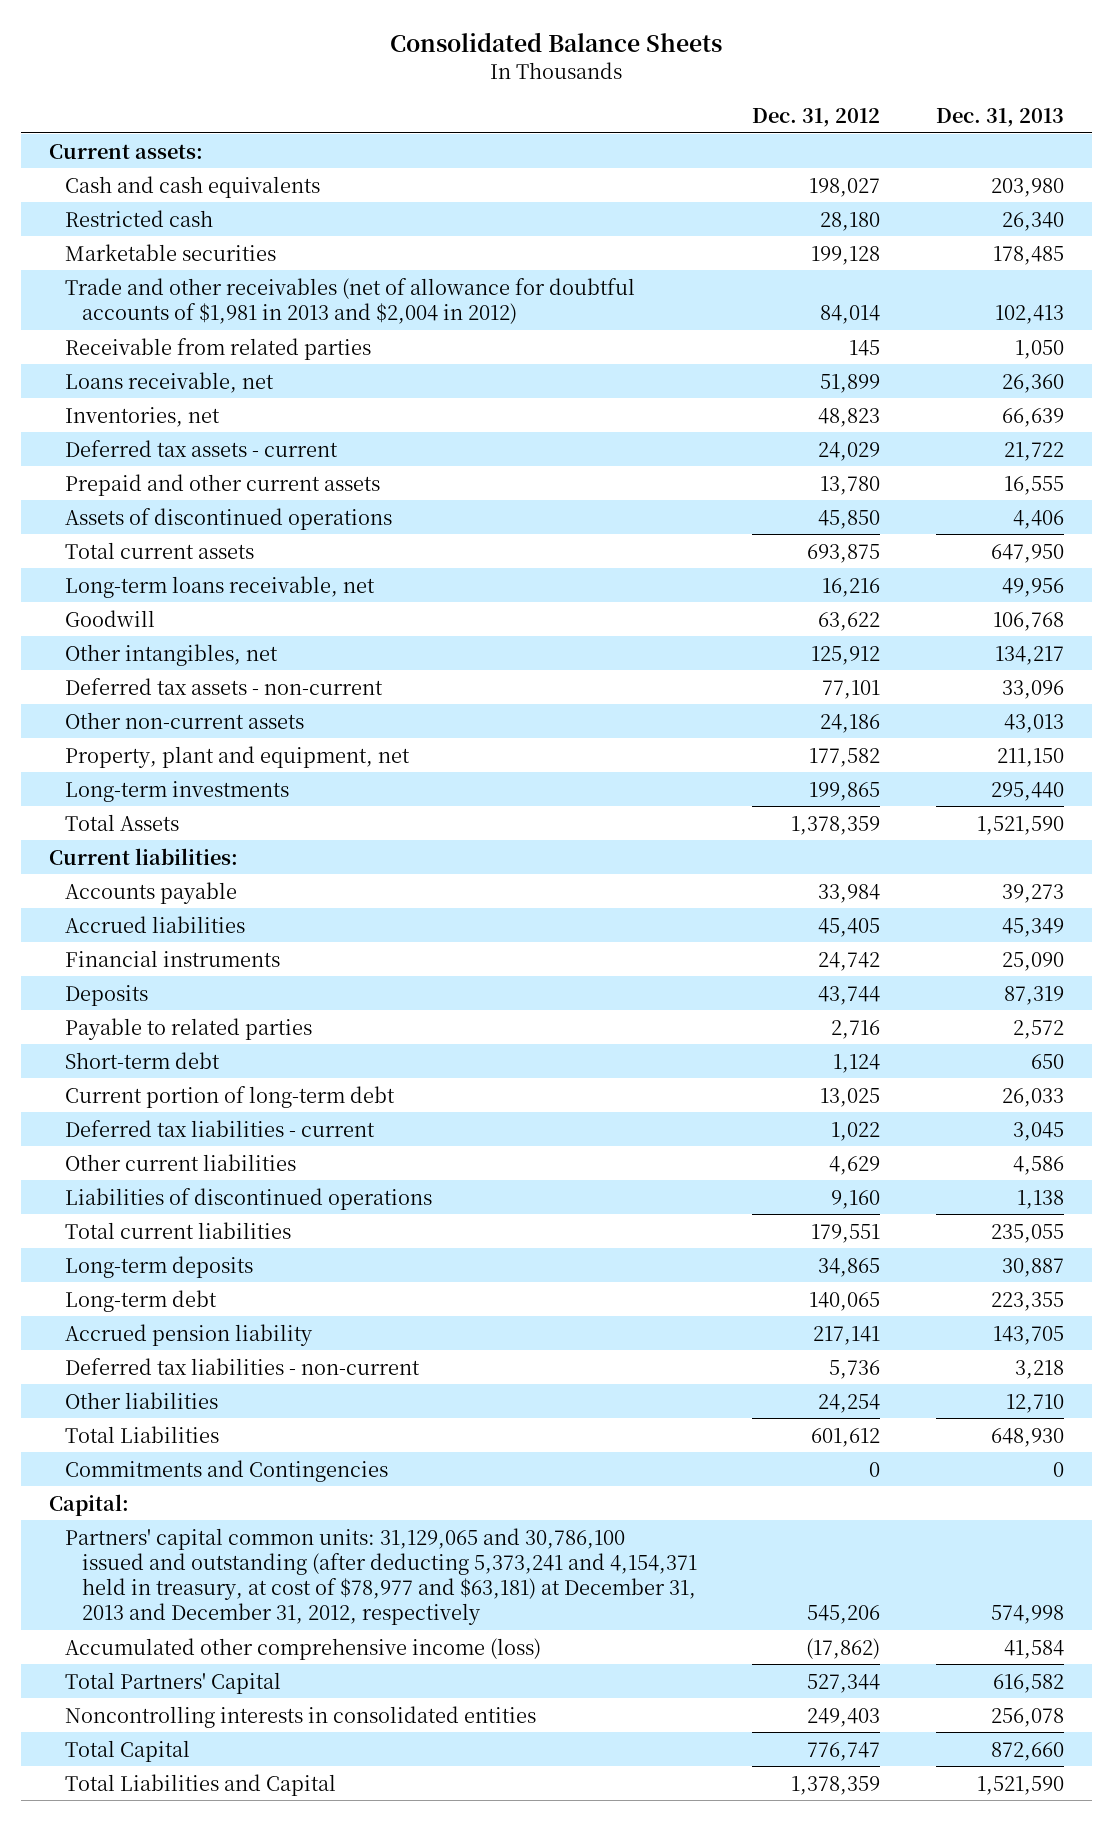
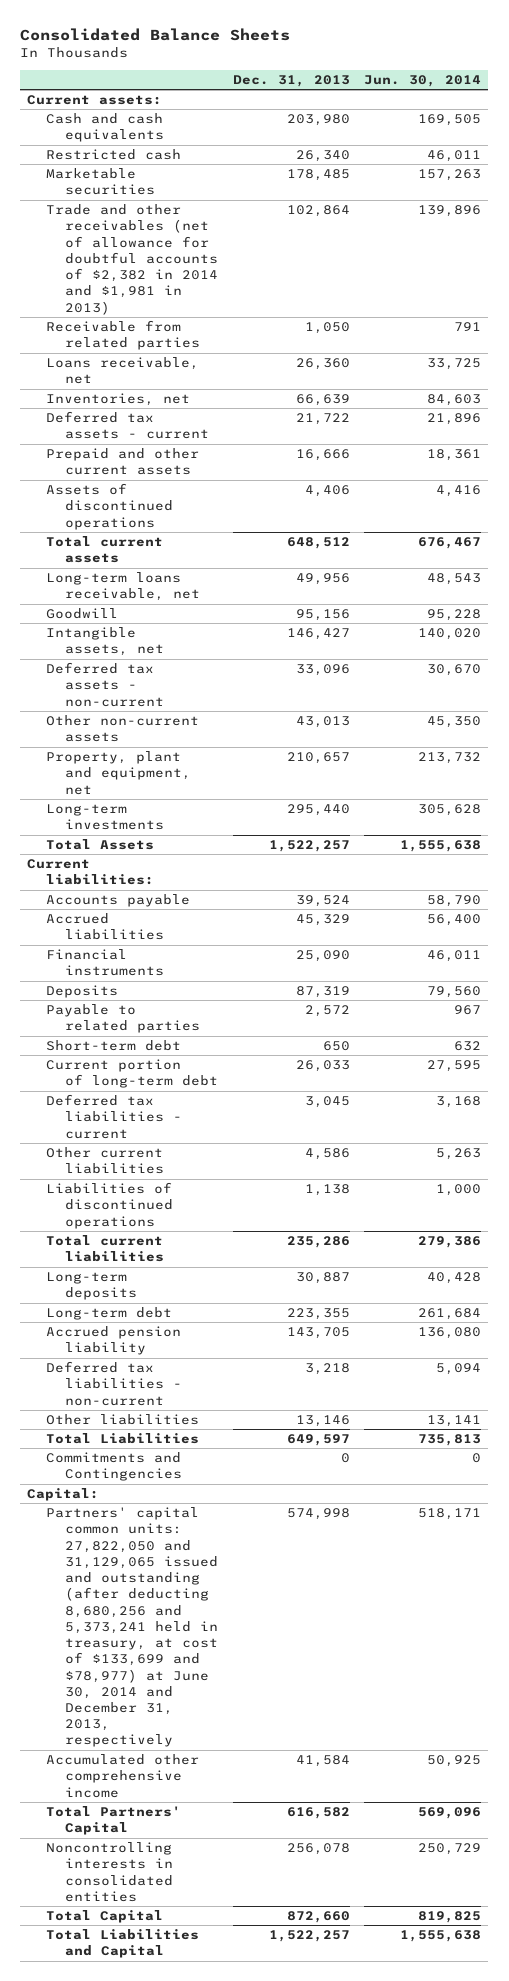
[752,108,881,128] Dec. 31, 2012 -> none
none -> [364,74,482,87] Jun. 30, 2014
[65,277,636,324] Trade and other receivables (net of allowance for doubtful accounts of $1,981 in 2013 and $2,004 in 2012) -> [46,204,219,315] Trade and other receivables (net of allowance for doubtful accounts of $2,382 in 2014 and $1,981 in 2013)
[994,304,1064,324] 102,413 -> [286,205,350,218] 102,864
[1003,475,1064,495] 16,555 -> [295,449,350,462] 16,666
[990,543,1064,563] 647,950 -> [286,537,350,550] 648,512
[992,611,1064,631] 106,768 -> [295,609,350,622] 95,156
[65,643,279,666] Other intangibles, net -> [46,627,165,657] Intangible assets, net
[994,645,1064,665] 134,217 -> [286,628,350,641] 146,427
[996,747,1064,767] 211,150 -> [286,752,350,765] 210,657
[976,815,1064,835] 1,521,590 -> [268,840,350,853] 1,522,257
[1001,883,1064,903] 39,273 -> [295,895,350,908] 39,524
[1001,917,1064,937] 45,349 -> [295,914,350,927] 45,329
[990,1223,1064,1243] 235,055 -> [286,1236,350,1249] 235,286
[1005,1393,1064,1413] 12,710 -> [295,1415,350,1428] 13,146
[990,1427,1064,1447] 648,930 -> [286,1434,350,1447] 649,597
[65,1527,697,1626] Partners' capital common units: 31,129,065 and 30,786,100 issued and outstanding (after deducting 5,373,241 and 4,154,371 held in treasury, at cost of $78,977 and $63,181) at December 31, 2013 and December 31, 2012, respectively -> [46,1507,219,1748] Partners' capital common units: 27,822,050 and 31,129,065 issued and outstanding (after deducting 8,680,256 and 5,373,241 held in treasury, at cost of $133,699 and $78,977) at June 30, 2014 and December 31, 2013, respectively
[65,1637,542,1660] Accumulated other comprehensive income (loss) -> [46,1754,200,1798] Accumulated other comprehensive income
[976,1775,1064,1795] 1,521,590 -> [268,1930,350,1943] 1,522,257

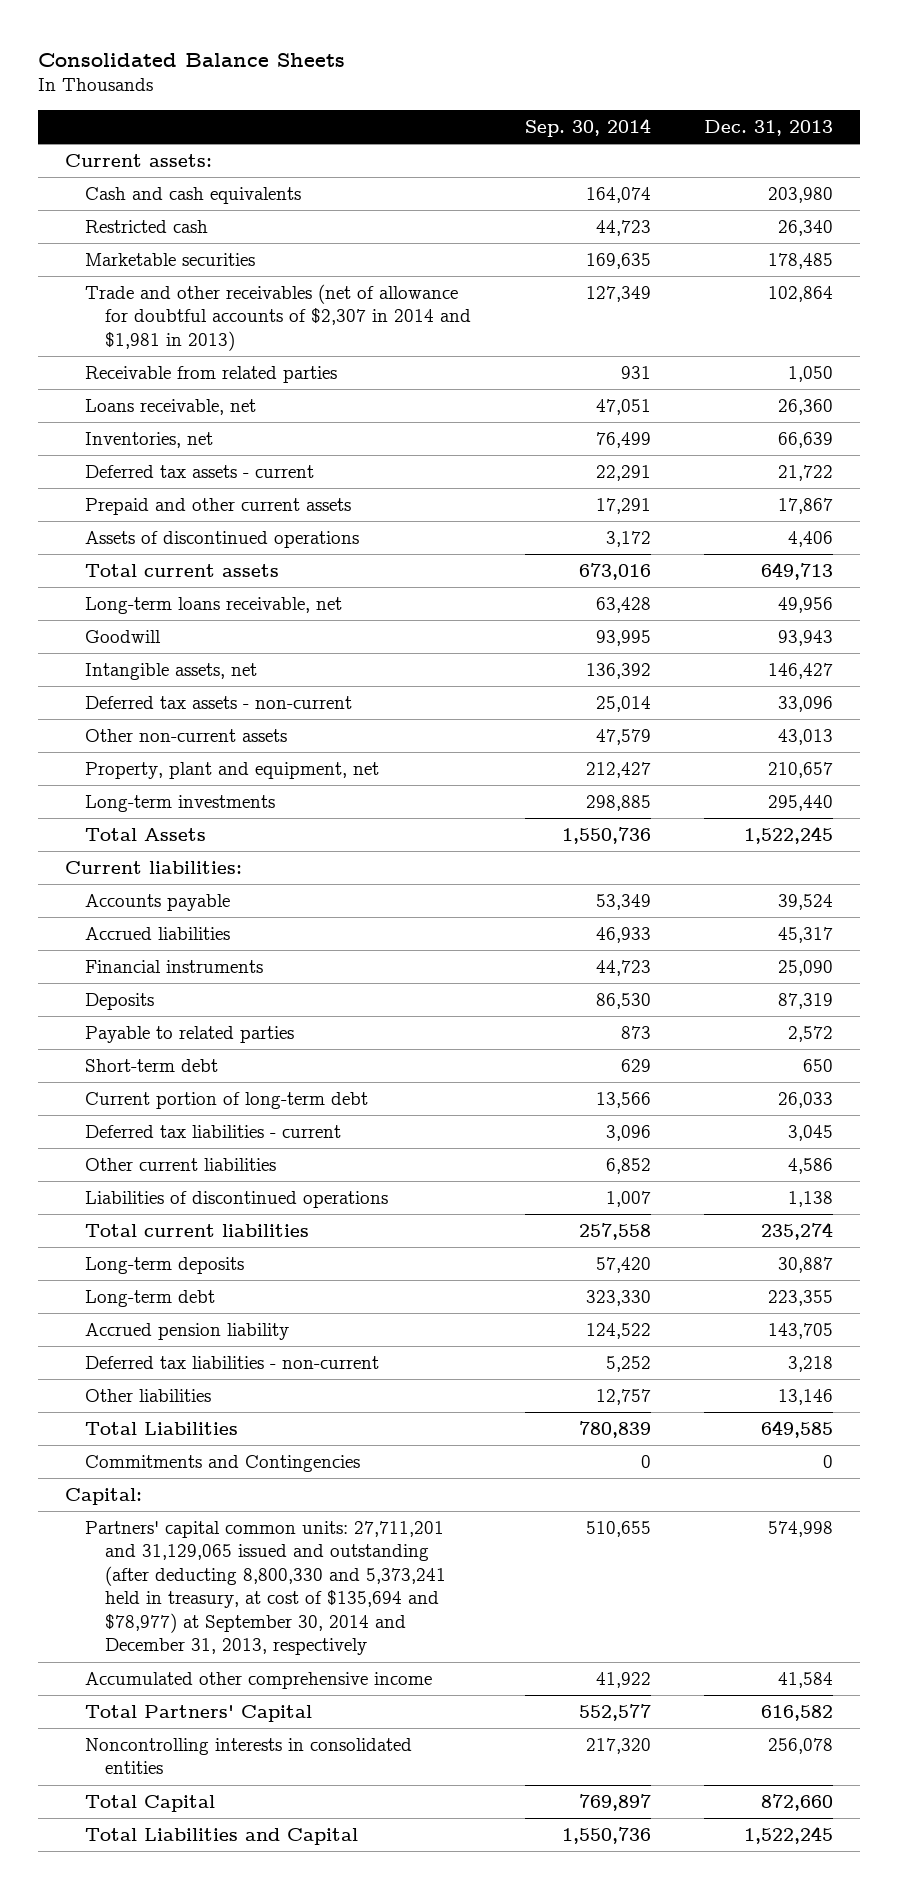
[364,74,482,87] Jun. 30, 2014 -> none
none -> [524,117,651,137] Sep. 30, 2014
[46,204,219,315] Trade and other receivables (net of allowance for doubtful accounts of $2,382 in 2014 and $1,981 in 2013) -> [84,284,471,351] Trade and other receivables (net of allowance for doubtful accounts of $2,307 in 2014 and $1,981 in 2013)
[295,449,350,462] 16,666 -> [778,498,834,515] 17,867
[286,537,350,550] 648,512 -> [761,562,834,581] 649,713
[295,609,350,622] 95,156 -> [778,630,834,647] 93,943
[268,840,350,853] 1,522,257 -> [744,826,834,845] 1,522,245
[295,914,350,927] 45,329 -> [778,927,834,944] 45,317
[286,1236,350,1249] 235,286 -> [761,1222,834,1241] 235,274
[286,1434,350,1447] 649,597 -> [761,1420,834,1439] 649,585
[46,1507,219,1748] Partners' capital common units: 27,822,050 and 31,129,065 issued and outstanding (after deducting 8,680,256 and 5,373,241 held in treasury, at cost of $133,699 and $78,977) at June 30, 2014 and December 31, 2013, respectively -> [84,1521,446,1656] Partners' capital common units: 27,711,201 and 31,129,065 issued and outstanding (after deducting 8,800,330 and 5,373,241 held in treasury, at cost of $135,694 and $78,977) at September 30, 2014 and December 31, 2013, respectively
[268,1930,350,1943] 1,522,257 -> [744,1826,834,1845] 1,522,245

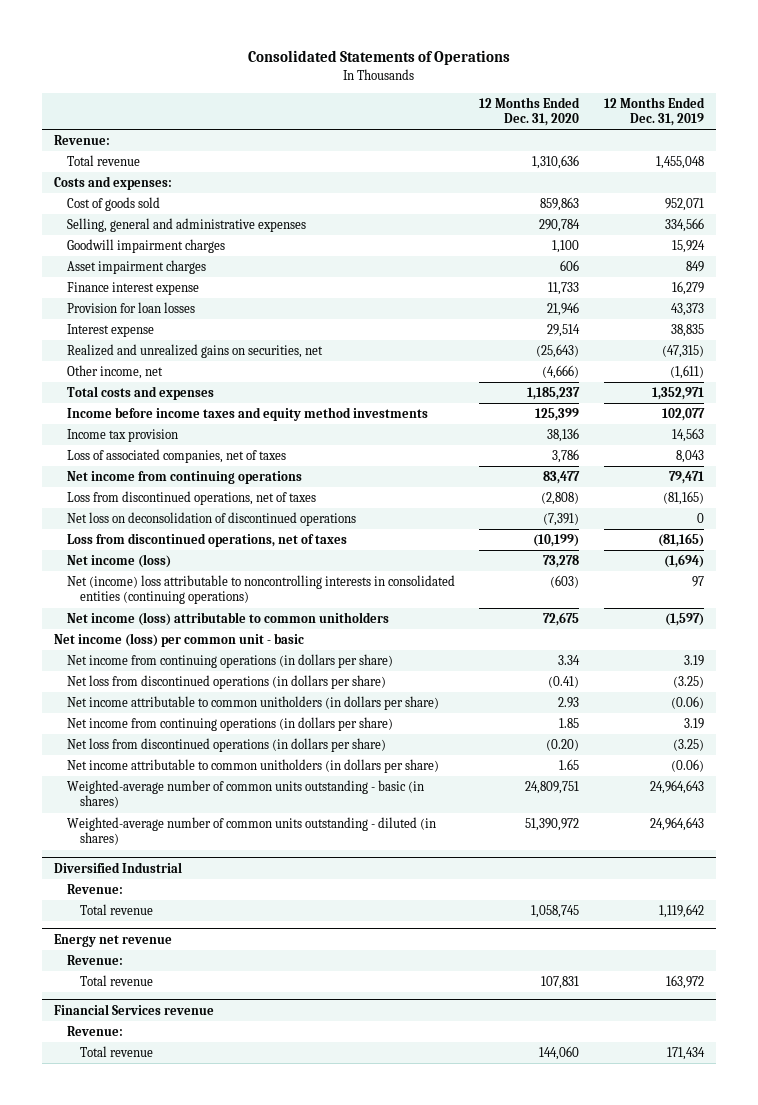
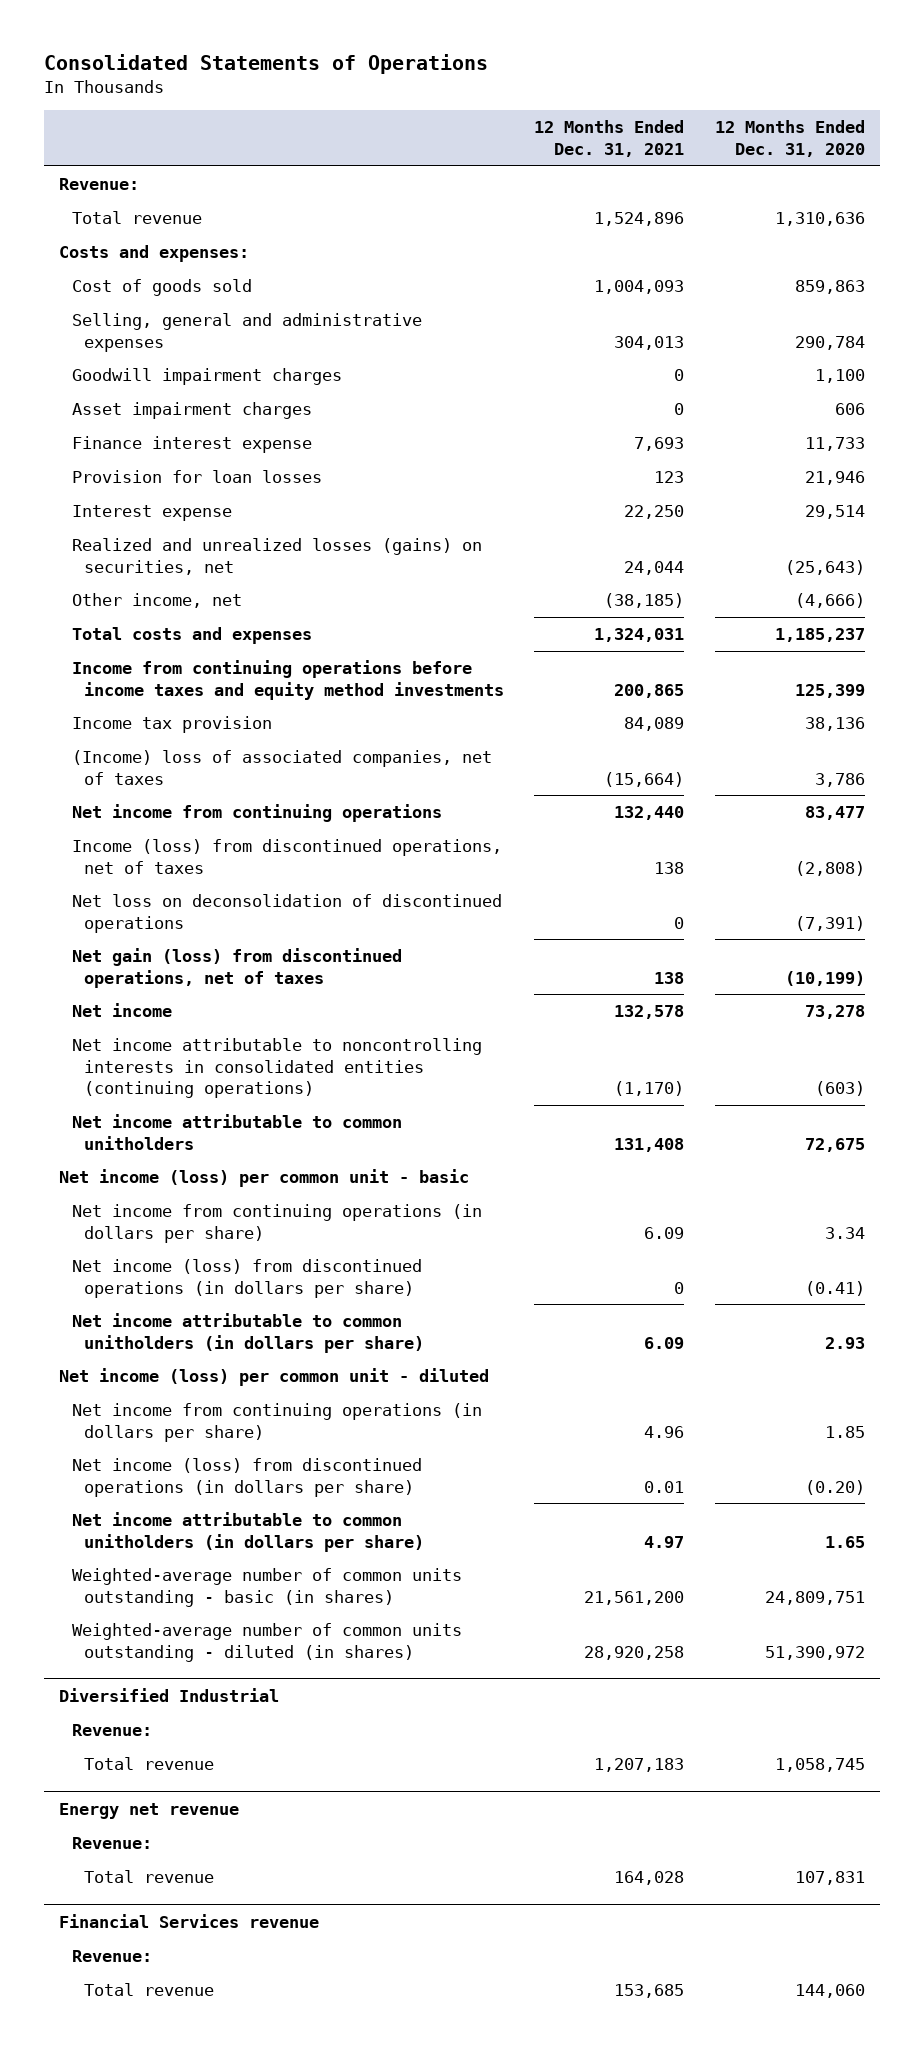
[603,96,705,127] 12 Months Ended Dec. 31, 2019 -> none
none -> [534,120,685,157] 12 Months Ended Dec. 31, 2021
[66,343,323,358] Realized and unrealized gains on securities, net -> [71,538,482,575] Realized and unrealized losses (gains) on securities, net
[66,406,428,421] Income before income taxes and equity method investments -> [71,660,504,700] Income from continuing operations before income taxes and equity method investments
[66,448,286,463] Loss of associated companies, net of taxes -> [71,750,492,785] (Income) loss of associated companies, net of taxes
[66,490,316,505] Loss from discontinued operations, net of taxes -> [71,839,502,874] Income (loss) from discontinued operations, net of taxes
[66,532,347,547] Loss from discontinued operations, net of taxes -> [71,948,402,988] Net gain (loss) from discontinued operations, net of taxes
[66,553,171,568] Net income (loss) -> [71,1003,172,1018] Net income
[66,574,455,605] Net (income) loss attributable to noncontrolling interests in consolidated entities (continuing operations) -> [71,1038,482,1099] Net income attributable to noncontrolling interests in consolidated entities (continuing operations)
[66,611,389,626] Net income (loss) attributable to common unitholders -> [71,1114,402,1150] Net income attributable to common unitholders
[66,674,386,689] Net loss from discontinued operations (in dollars per share) -> [71,1259,422,1298] Net income (loss) from discontinued operations (in dollars per share)
none -> [59,1368,490,1387] Net income (loss) per common unit - diluted
[66,737,386,752] Net loss from discontinued operations (in dollars per share) -> [71,1458,422,1497] Net income (loss) from discontinued operations (in dollars per share)

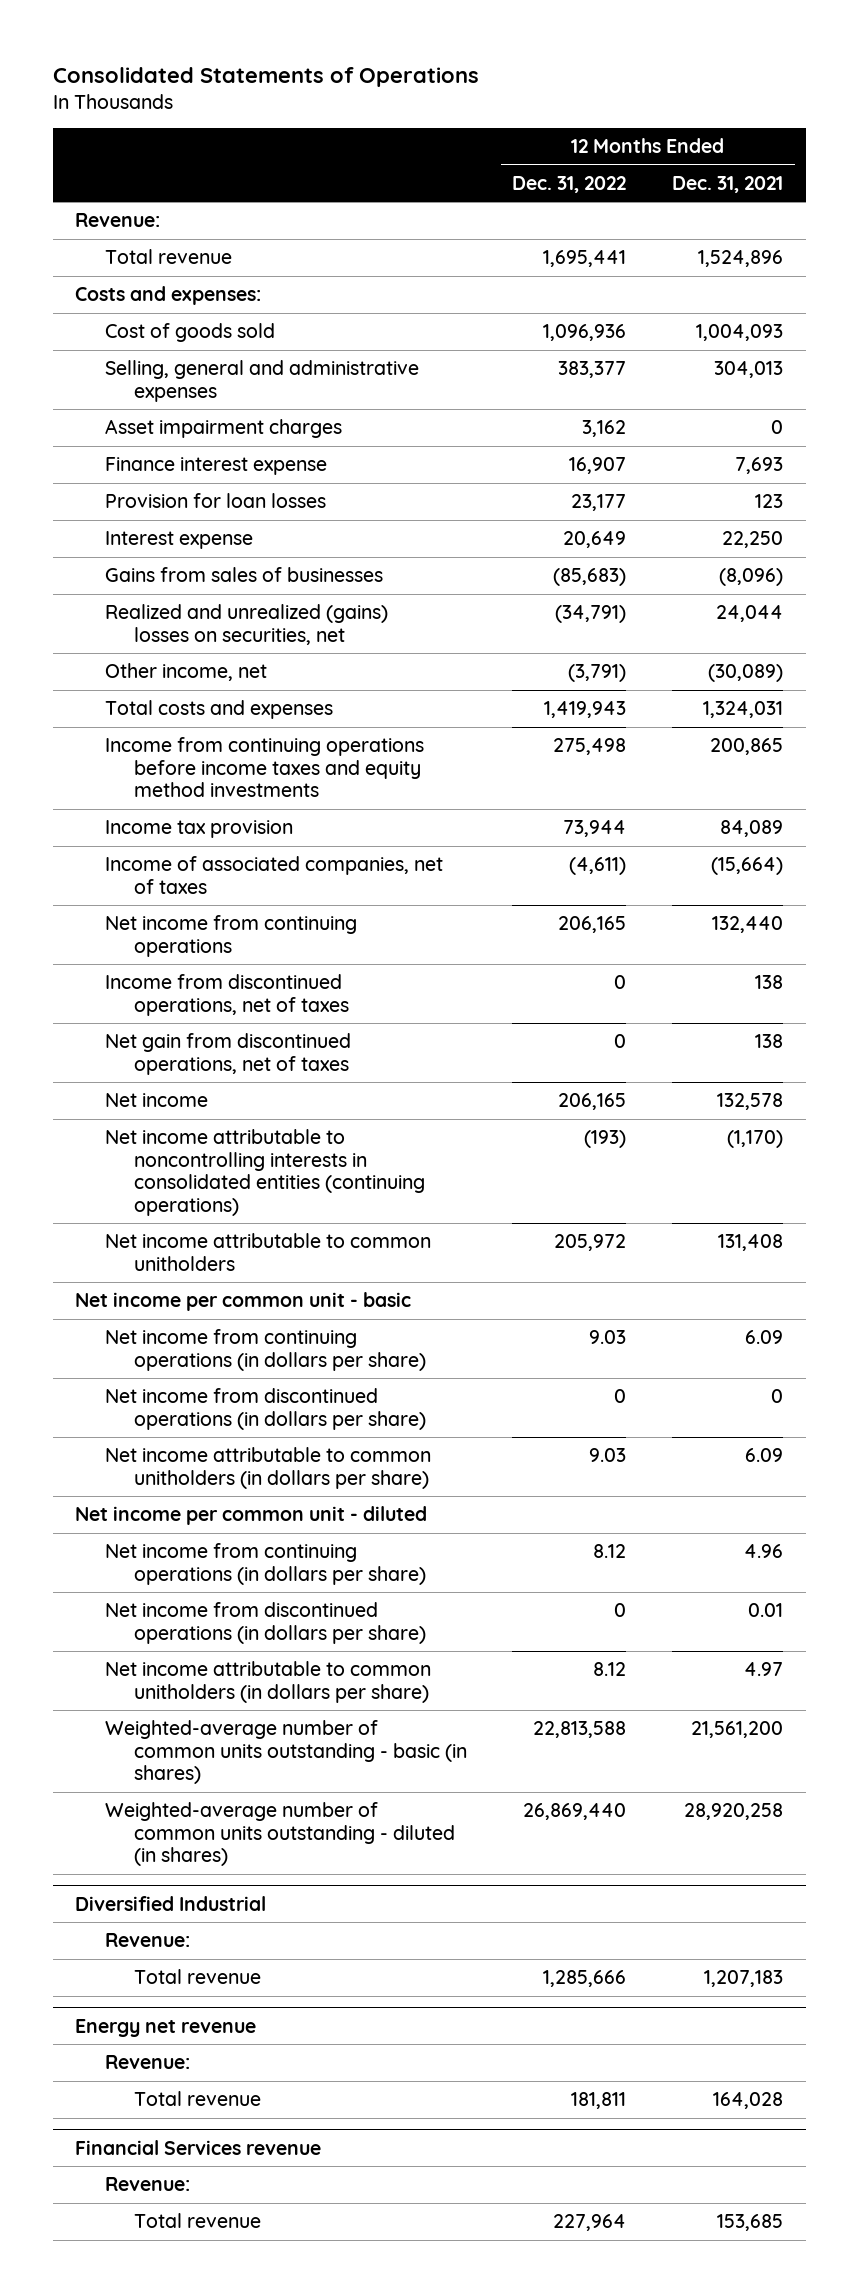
[714,120,865,157] 12 Months Ended Dec. 31, 2020 -> none
none -> [512,175,627,193] Dec. 31, 2022
[71,368,342,386] Goodwill impairment charges -> none
none -> [104,567,383,583] Gains from sales of businesses
[71,538,482,575] Realized and unrealized losses (gains) on securities, net -> [104,604,388,645] Realized and unrealized (gains) losses on securities, net
[604,593,685,609] (38,185) -> [708,664,784,683] (30,089)
[71,750,492,785] (Income) loss of associated companies, net of taxes -> [104,856,443,894] Income of associated companies, net of taxes
[71,894,502,933] Net loss on deconsolidation of discontinued operations -> none
[71,839,502,874] Income (loss) from discontinued operations, net of taxes -> [104,974,349,1016] Income from discontinued operations, net of taxes
[71,948,402,988] Net gain (loss) from discontinued operations, net of taxes -> [104,1033,351,1075] Net gain from discontinued operations, net of taxes
[59,1169,470,1188] Net income (loss) per common unit - basic -> [75,1292,412,1312] Net income per common unit - basic
[71,1259,422,1298] Net income (loss) from discontinued operations (in dollars per share) -> [104,1388,426,1430] Net income from discontinued operations (in dollars per share)
[59,1368,490,1387] Net income (loss) per common unit - diluted -> [75,1506,428,1526] Net income per common unit - diluted
[71,1458,422,1497] Net income (loss) from discontinued operations (in dollars per share) -> [104,1602,426,1644] Net income from discontinued operations (in dollars per share)

